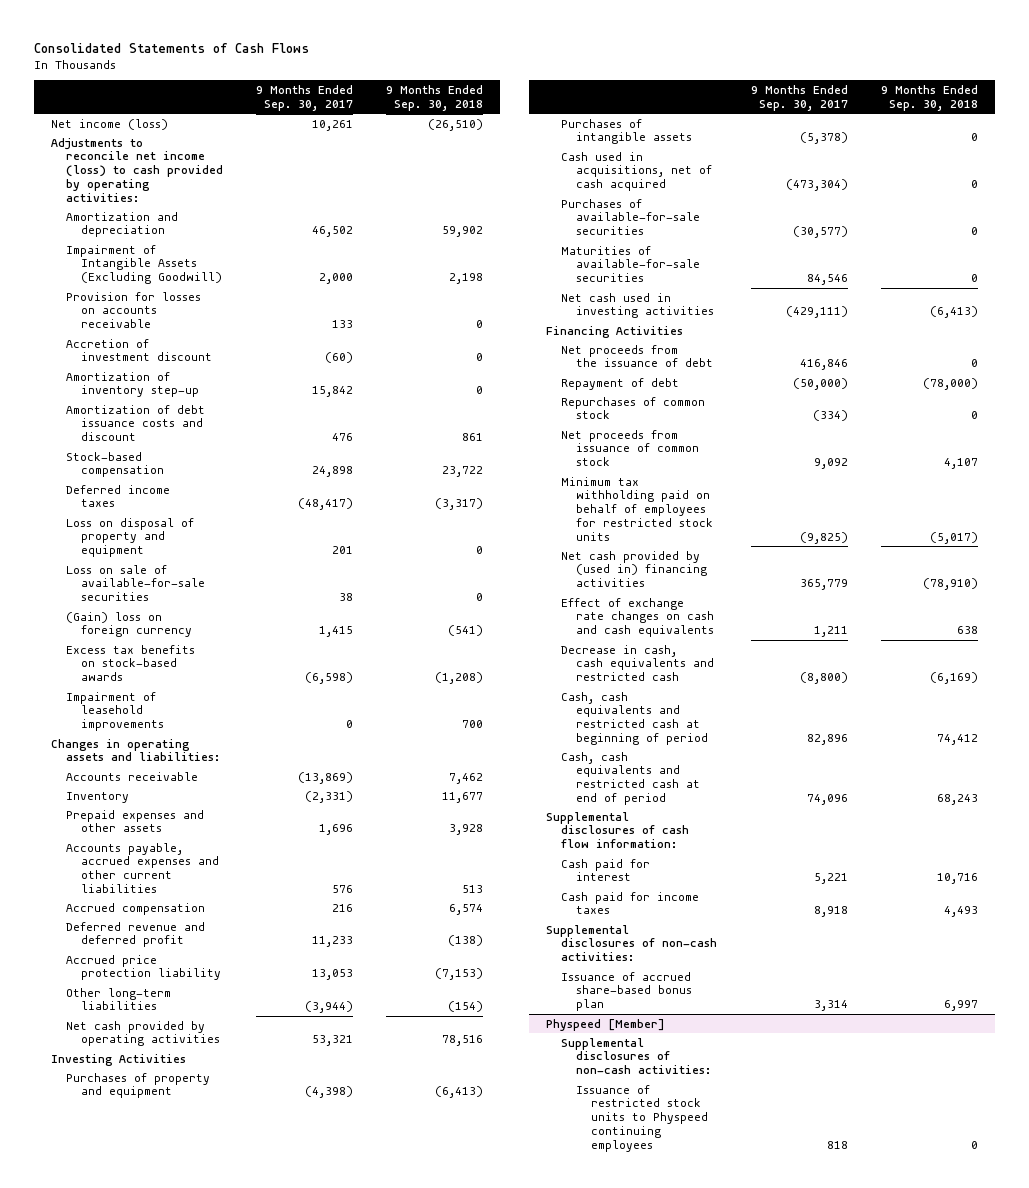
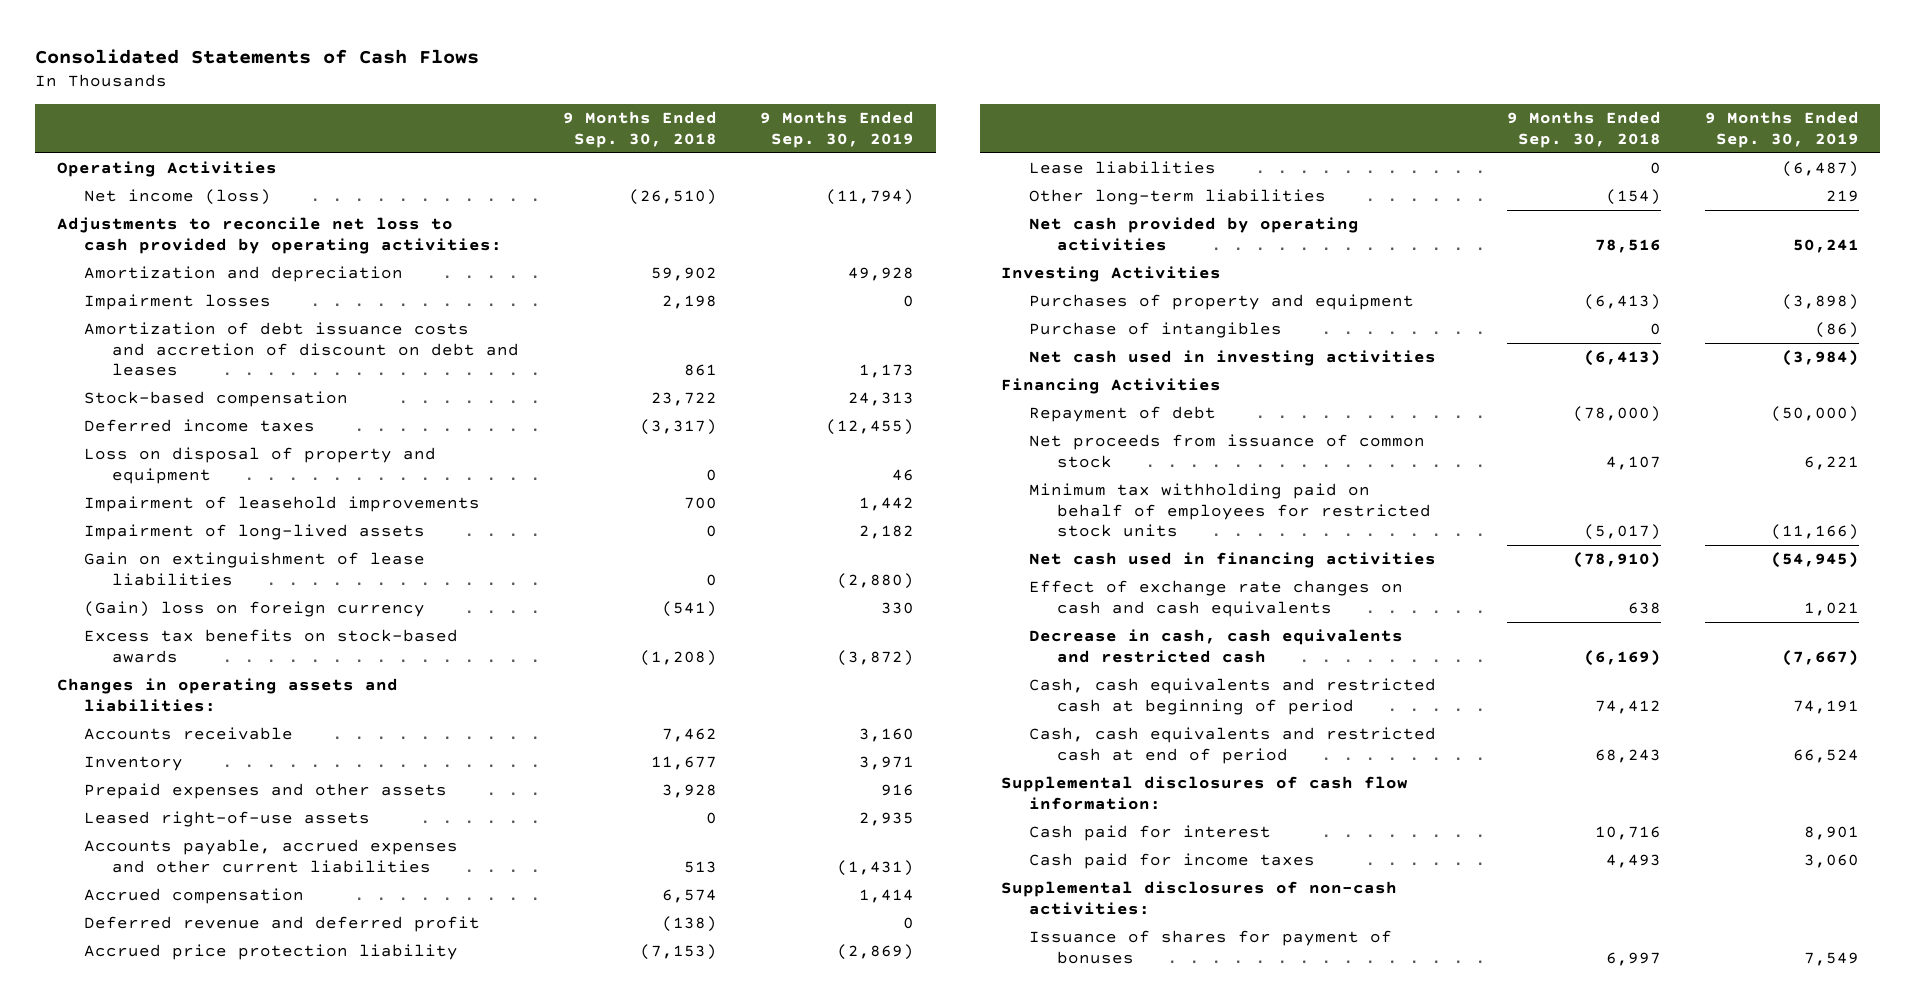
[256,84,354,111] 9 Months Ended Sep. 30, 2017 -> none
none -> [759,111,914,148] 9 Months Ended Sep. 30, 2019
none -> [56,161,277,178] Operating Activities
[50,137,223,202] Adjustments to reconcile net income (loss) to cash provided by operating activities: -> [56,217,503,254] Adjustments to reconcile net loss to cash provided by operating activities:
[65,291,201,329] Provision for losses on accounts receivable -> none
[65,338,212,362] Accretion of investment discount -> none
[65,371,199,398] Amortization of inventory step-up -> none
[65,244,222,285] Impairment of Intangible Assets (Excluding Goodwill) -> [84,294,272,311] Impairment losses
[65,404,205,442] Amortization of debt issuance costs and discount -> [84,322,520,377] Amortization of debt issuance costs and accretion of discount on debt and leases
[65,564,205,602] Loss on sale of available-for-sale securities -> none
[65,691,164,732] Impairment of leasehold improvements -> [84,496,481,513] Impairment of leasehold improvements
none -> [84,524,426,541] Impairment of long-lived assets
none -> [84,552,426,586] Gain on extinguishment of lease liabilities
none -> [84,811,371,828] Leased right-of-use assets
none -> [1029,161,1217,175] Lease liabilities
[561,151,713,192] Cash used in acquisitions, net of cash acquired -> none
[561,198,701,236] Purchases of available-for-sale securities -> none
[561,245,701,283] Maturities of available-for-sale securities -> none
[561,118,693,145] Purchases of intangible assets -> [1029,322,1283,339] Purchase of intangibles
[561,344,714,368] Net proceeds from the issuance of debt -> none
[561,396,706,420] Repurchases of common stock -> none
[561,550,708,588] Net cash provided by (used in) financing activities -> [1029,552,1437,569] Net cash used in financing activities
[545,1018,665,1031] Physpeed [Member] -> none
[561,1037,712,1075] Supplemental disclosures of non-cash activities: -> none
[576,1084,709,1152] Issuance of restricted stock units to Physpeed continuing employees -> none
[561,971,693,1012] Issuance of accrued share-based bonus plan -> [1029,930,1393,964] Issuance of shares for payment of bonuses

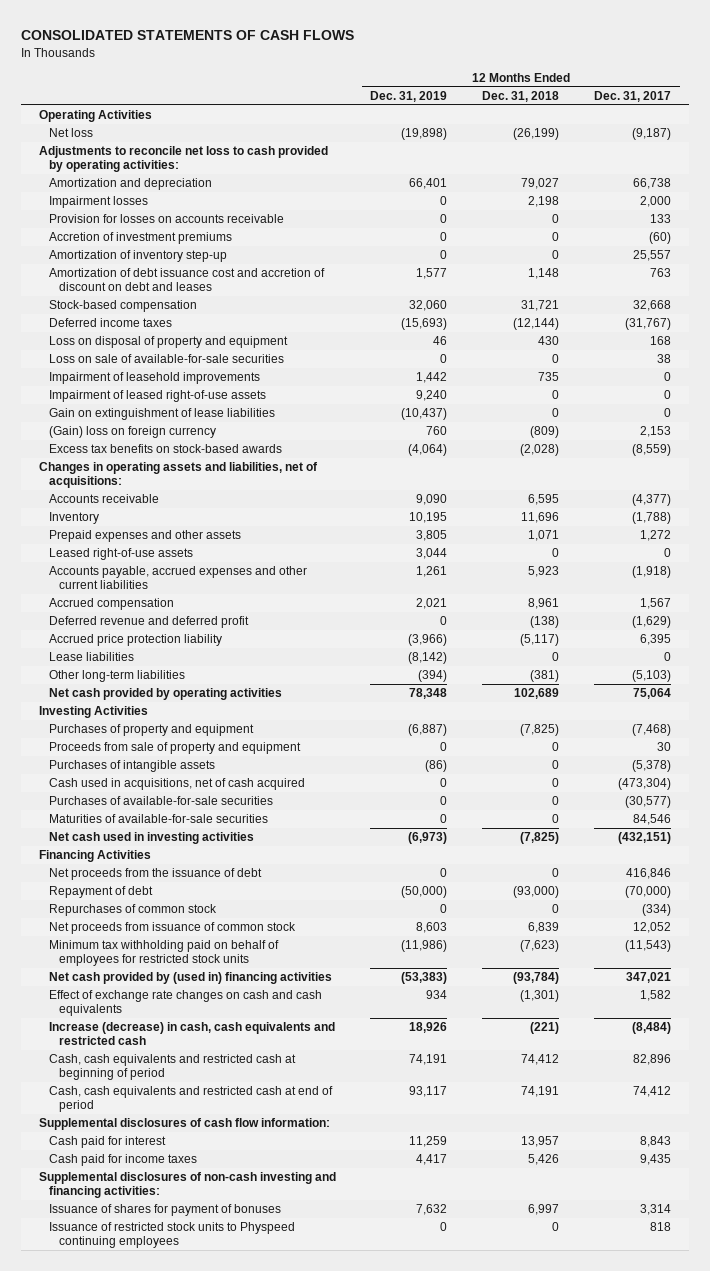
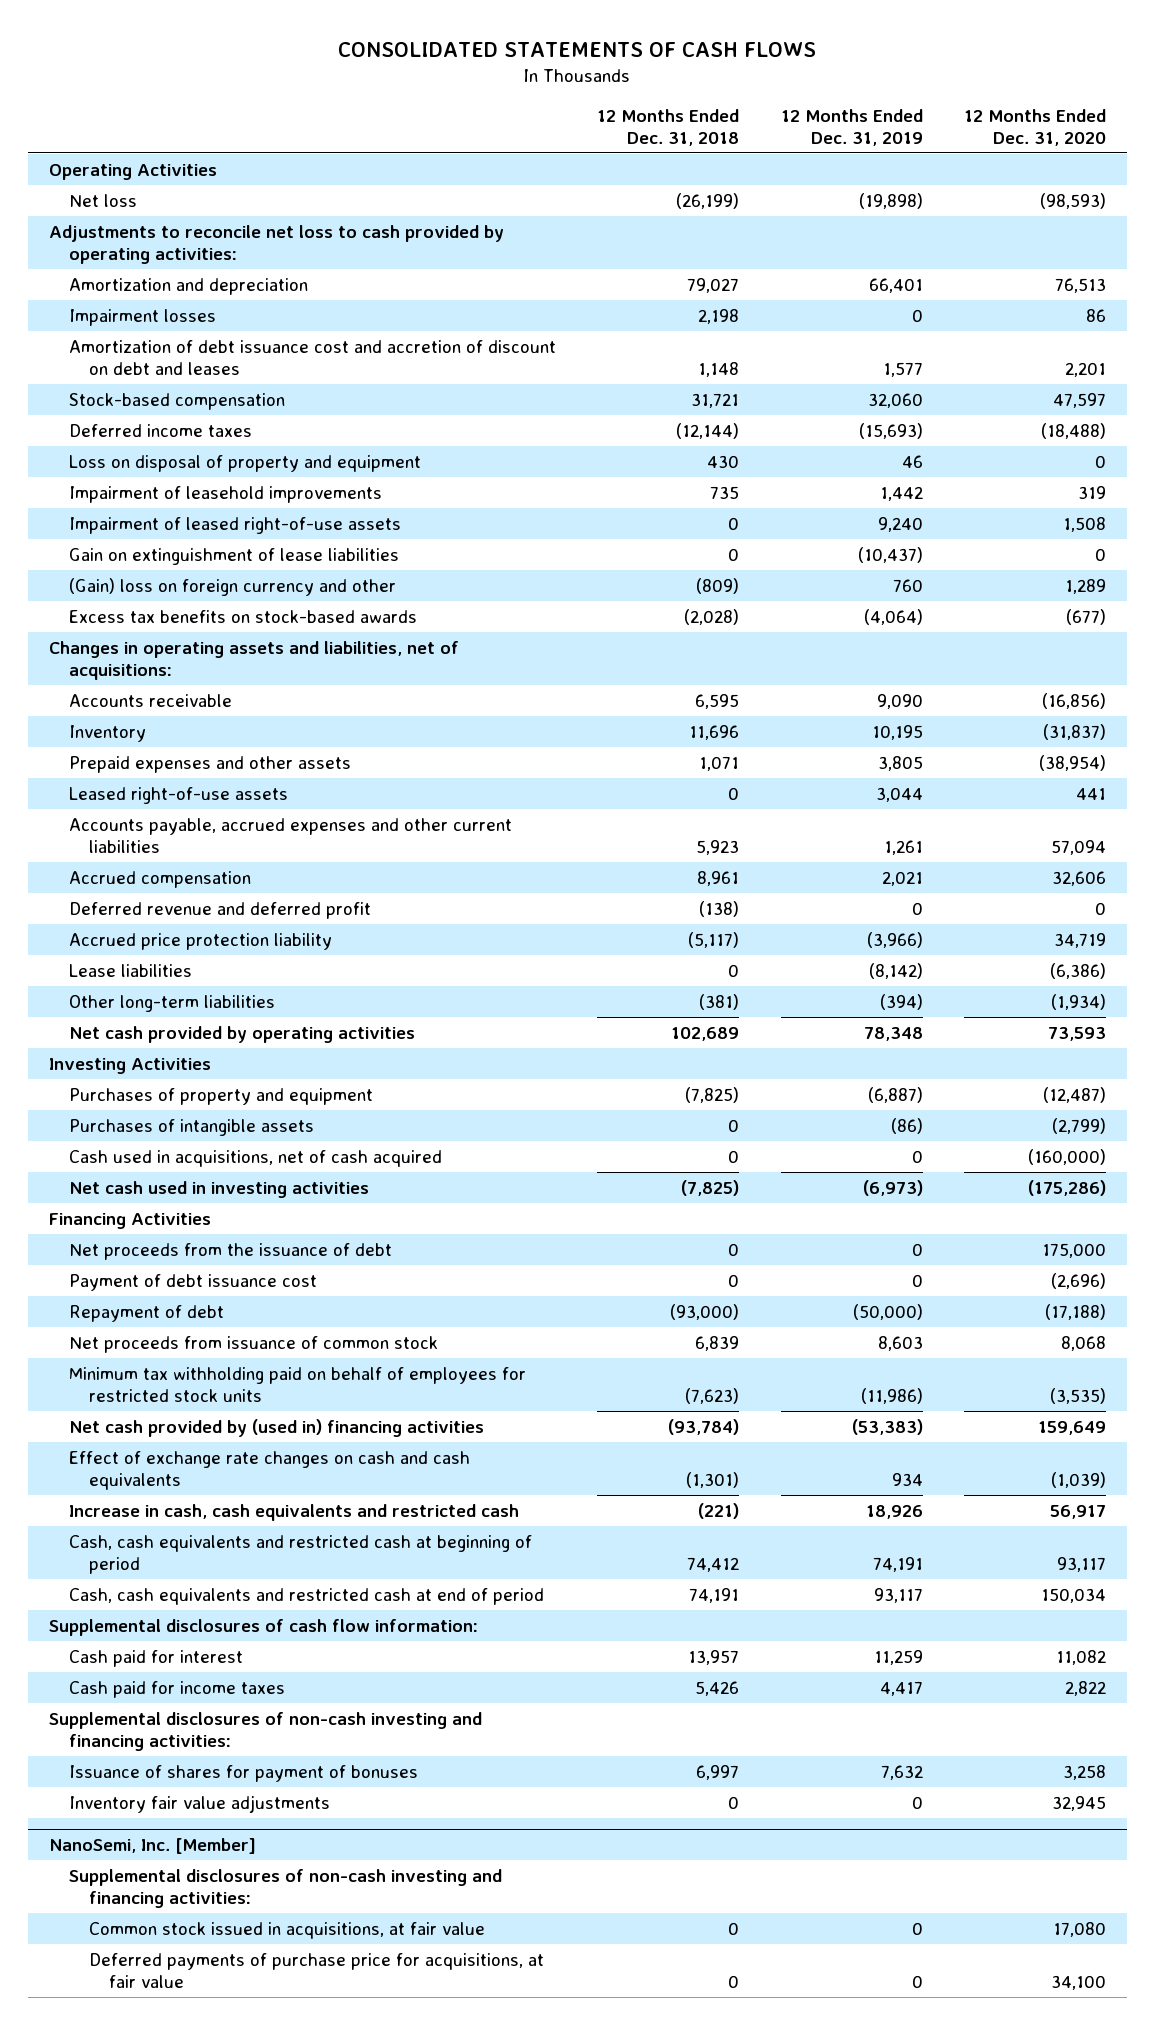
[594,90,672,102] Dec. 31, 2017 -> none
none -> [964,108,1107,146] 12 Months Ended Dec. 31, 2020
[48,214,284,224] Provision for losses on accounts receivable -> none
[48,232,232,245] Accretion of investment premiums -> none
[48,250,227,263] Amortization of inventory step-up -> none
[48,354,284,364] Loss on sale of available-for-sale securities -> none
[48,426,216,439] (Gain) loss on foreign currency -> [68,577,396,596] (Gain) loss on foreign currency and other
[48,742,301,755] Proceeds from sale of property and equipment -> none
[48,796,273,806] Purchases of available-for-sale securities -> none
[48,814,268,824] Maturities of available-for-sale securities -> none
none -> [68,1273,317,1291] Payment of debt issuance cost
[48,904,217,917] Repurchases of common stock -> none
[48,1022,335,1046] Increase (decrease) in cash, cash equivalents and restricted cash -> [68,1503,519,1521] Increase in cash, cash equivalents and restricted cash
[48,1222,295,1249] Issuance of restricted stock units to Physpeed continuing employees -> none
none -> [68,1794,330,1813] Inventory fair value adjustments
none -> [48,1837,256,1854] NanoSemi, Inc. [Member]
none -> [68,1868,502,1908] Supplemental disclosures of non-cash investing and financing activities:
none -> [88,1921,485,1939] Common stock issued in acquisitions, at fair value
none -> [88,1952,544,1988] Deferred payments of purchase price for acquisitions, at fair value

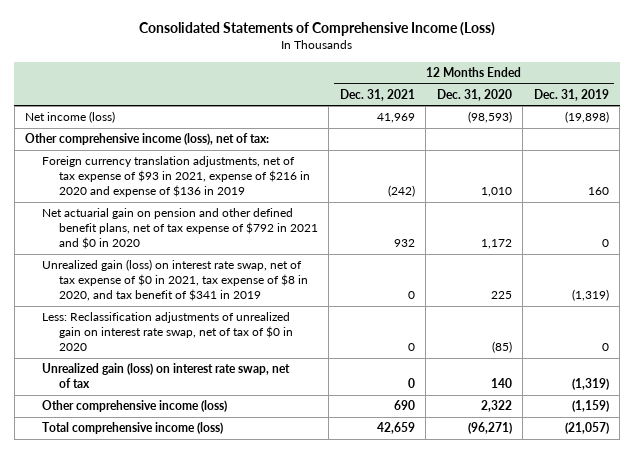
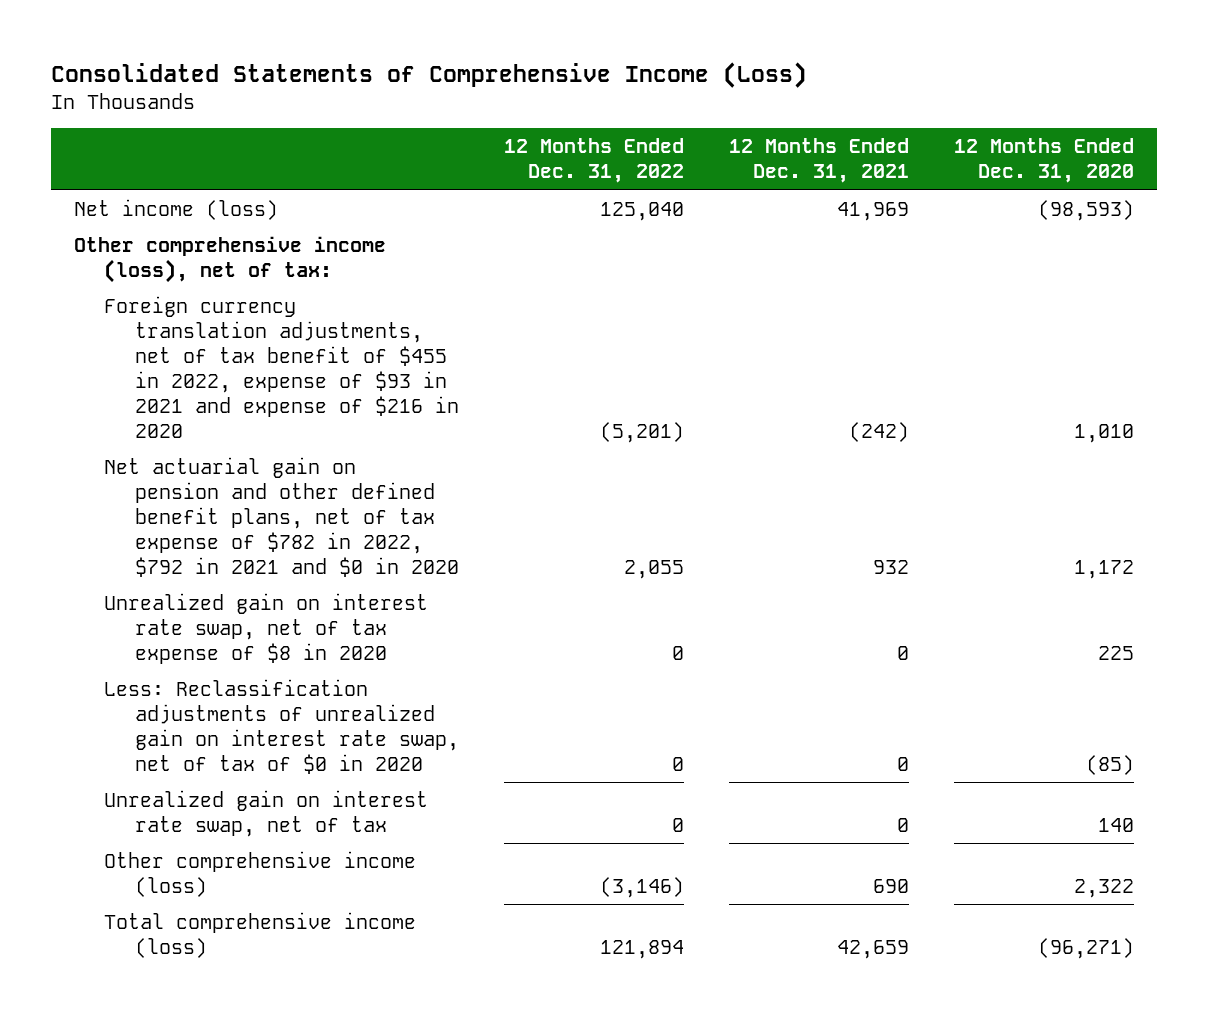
[533,88,609,101] Dec. 31, 2019 -> none
none -> [503,138,684,184] 12 Months Ended Dec. 31, 2022
[41,156,310,198] Foreign currency translation adjustments, net of tax expense of $93 in 2021, expense of $216 in 2020 and expense of $136 in 2019 -> [104,296,459,438] Foreign currency translation adjustments, net of tax benefit of $455 in 2022, expense of $93 in 2021 and expense of $216 in 2020
[41,208,318,250] Net actuarial gain on pension and other defined benefit plans, net of tax expense of $792 in 2021 and $0 in 2020 -> [104,457,459,577] Net actuarial gain on pension and other defined benefit plans, net of tax expense of $782 in 2022, $792 in 2021 and $0 in 2020
[41,259,308,302] Unrealized gain (loss) on interest rate swap, net of tax expense of $0 in 2021, tax expense of $8 in 2020, and tax benefit of $341 in 2019 -> [104,593,429,664] Unrealized gain on interest rate swap, net of tax expense of $8 in 2020
[41,363,290,389] Unrealized gain (loss) on interest rate swap, net of tax -> [104,790,429,837] Unrealized gain on interest rate swap, net of tax

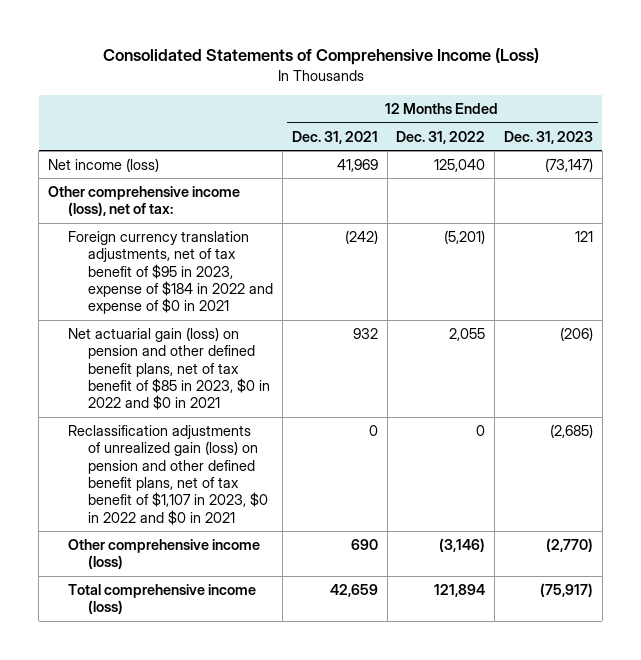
[953,138,1134,184] 12 Months Ended Dec. 31, 2020 -> none
none -> [504,130,594,144] Dec. 31, 2023
[104,593,429,664] Unrealized gain on interest rate swap, net of tax expense of $8 in 2020 -> none
[104,679,459,774] Less: Reclassification adjustments of unrealized gain on interest rate swap, net of tax of $0 in 2020 -> none
[104,790,429,837] Unrealized gain on interest rate swap, net of tax -> none
[104,296,459,438] Foreign currency translation adjustments, net of tax benefit of $455 in 2022, expense of $93 in 2021 and expense of $216 in 2020 -> [68,230,274,315] Foreign currency translation adjustments, net of tax benefit of $95 in 2023, expense of $184 in 2022 and expense of $0 in 2021
[104,457,459,577] Net actuarial gain on pension and other defined benefit plans, net of tax expense of $782 in 2022, $792 in 2021 and $0 in 2020 -> [68,326,271,411] Net actuarial gain (loss) on pension and other defined benefit plans, net of tax benefit of $85 in 2023, $0 in 2022 and $0 in 2021
none -> [68,424,269,525] Reclassification adjustments of unrealized gain (loss) on pension and other defined benefit plans, net of tax benefit of $1,107 in 2023, $0 in 2022 and $0 in 2021

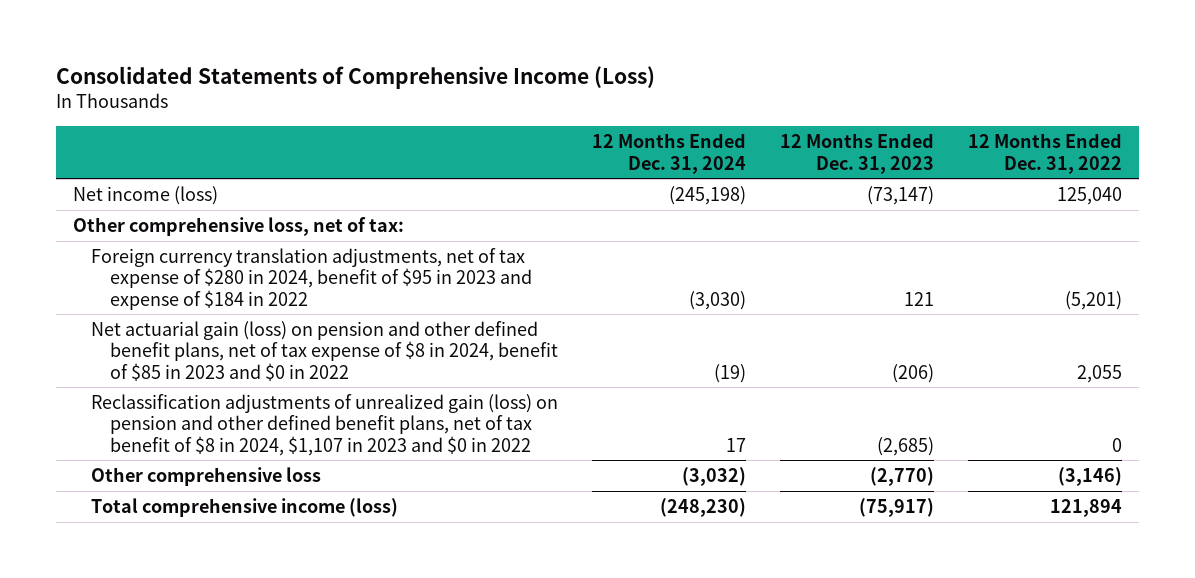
[291,130,378,144] Dec. 31, 2021 -> none
none -> [592,133,747,174] 12 Months Ended Dec. 31, 2024
[48,185,241,217] Other comprehensive income (loss), net of tax: -> [72,217,404,237] Other comprehensive loss, net of tax:
[68,230,274,315] Foreign currency translation adjustments, net of tax benefit of $95 in 2023, expense of $184 in 2022 and expense of $0 in 2021 -> [91,248,533,310] Foreign currency translation adjustments, net of tax expense of $280 in 2024, benefit of $95 in 2023 and expense of $184 in 2022
[68,326,271,411] Net actuarial gain (loss) on pension and other defined benefit plans, net of tax benefit of $85 in 2023, $0 in 2022 and $0 in 2021 -> [91,321,559,381] Net actuarial gain (loss) on pension and other defined benefit plans, net of tax expense of $8 in 2024, benefit of $85 in 2023 and $0 in 2022
[68,424,269,525] Reclassification adjustments of unrealized gain (loss) on pension and other defined benefit plans, net of tax benefit of $1,107 in 2023, $0 in 2022 and $0 in 2021 -> [91,394,559,456] Reclassification adjustments of unrealized gain (loss) on pension and other defined benefit plans, net of tax benefit of $8 in 2024, $1,107 in 2023 and $0 in 2022
[68,538,261,570] Other comprehensive income (loss) -> [91,467,322,487] Other comprehensive loss

